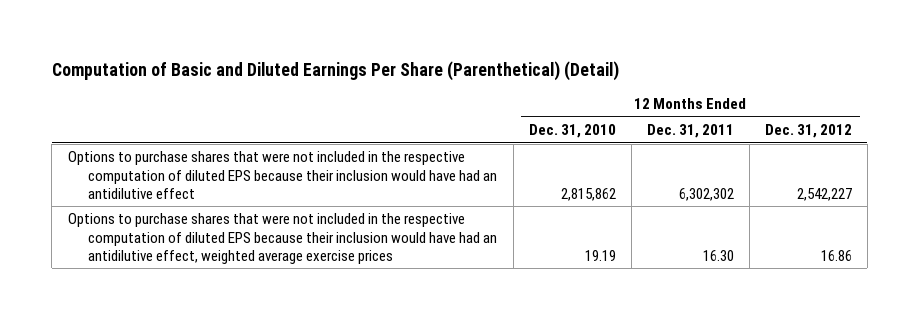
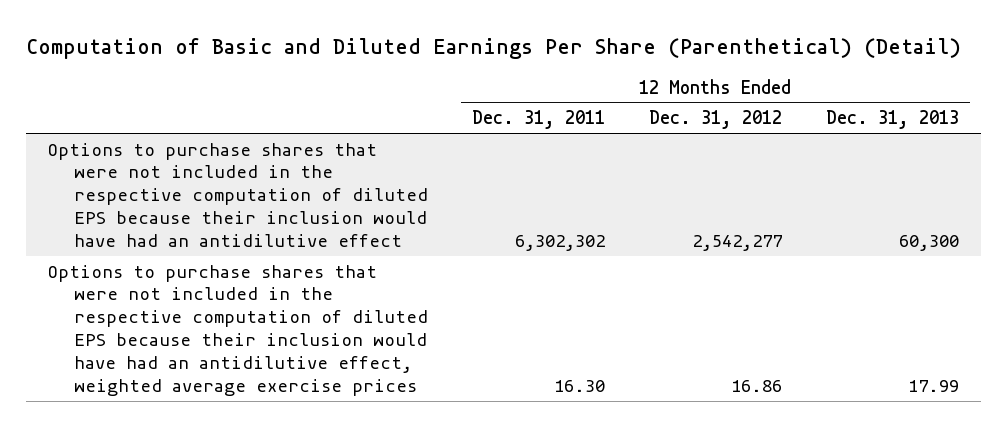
[528,123,616,138] Dec. 31, 2010 -> none
none -> [825,110,959,130] Dec. 31, 2013
[796,187,852,201] 2,542,227 -> [691,235,782,252] 2,542,277

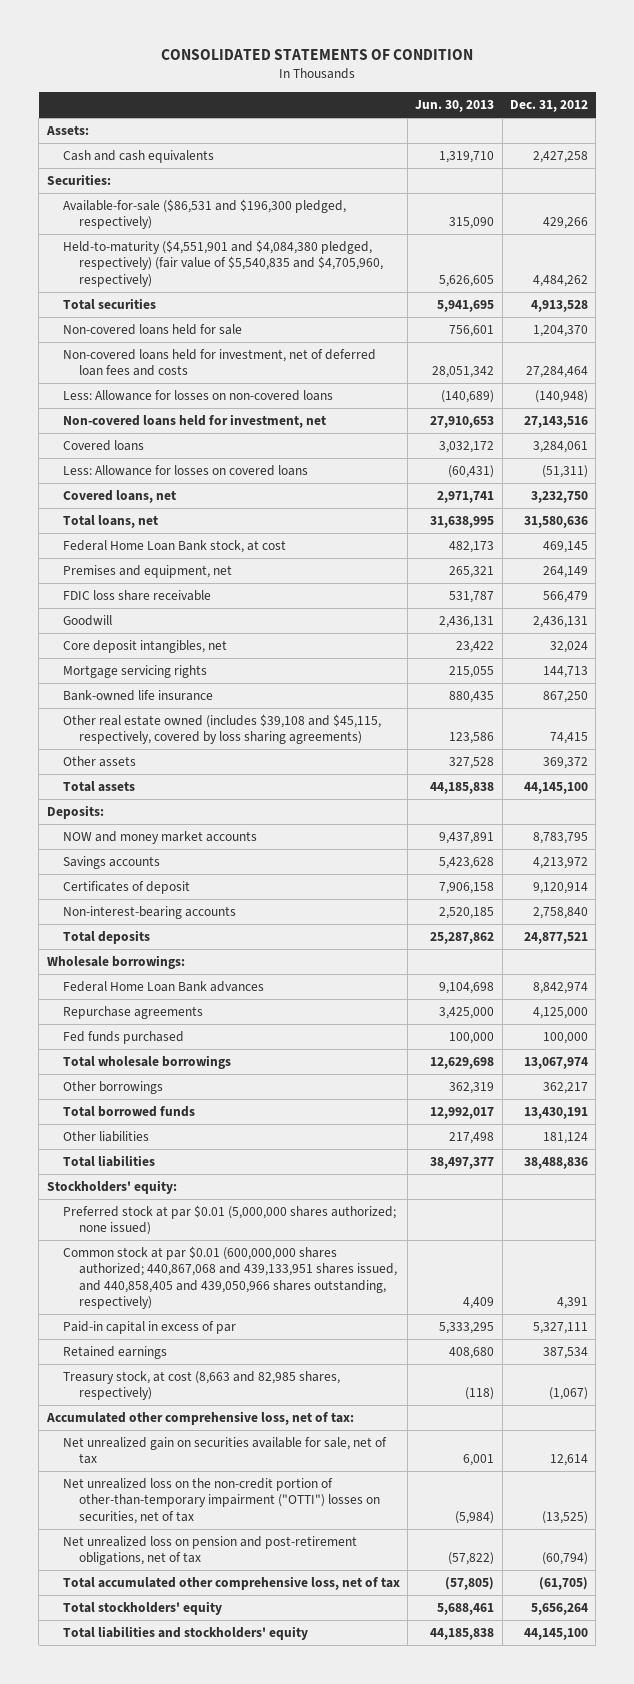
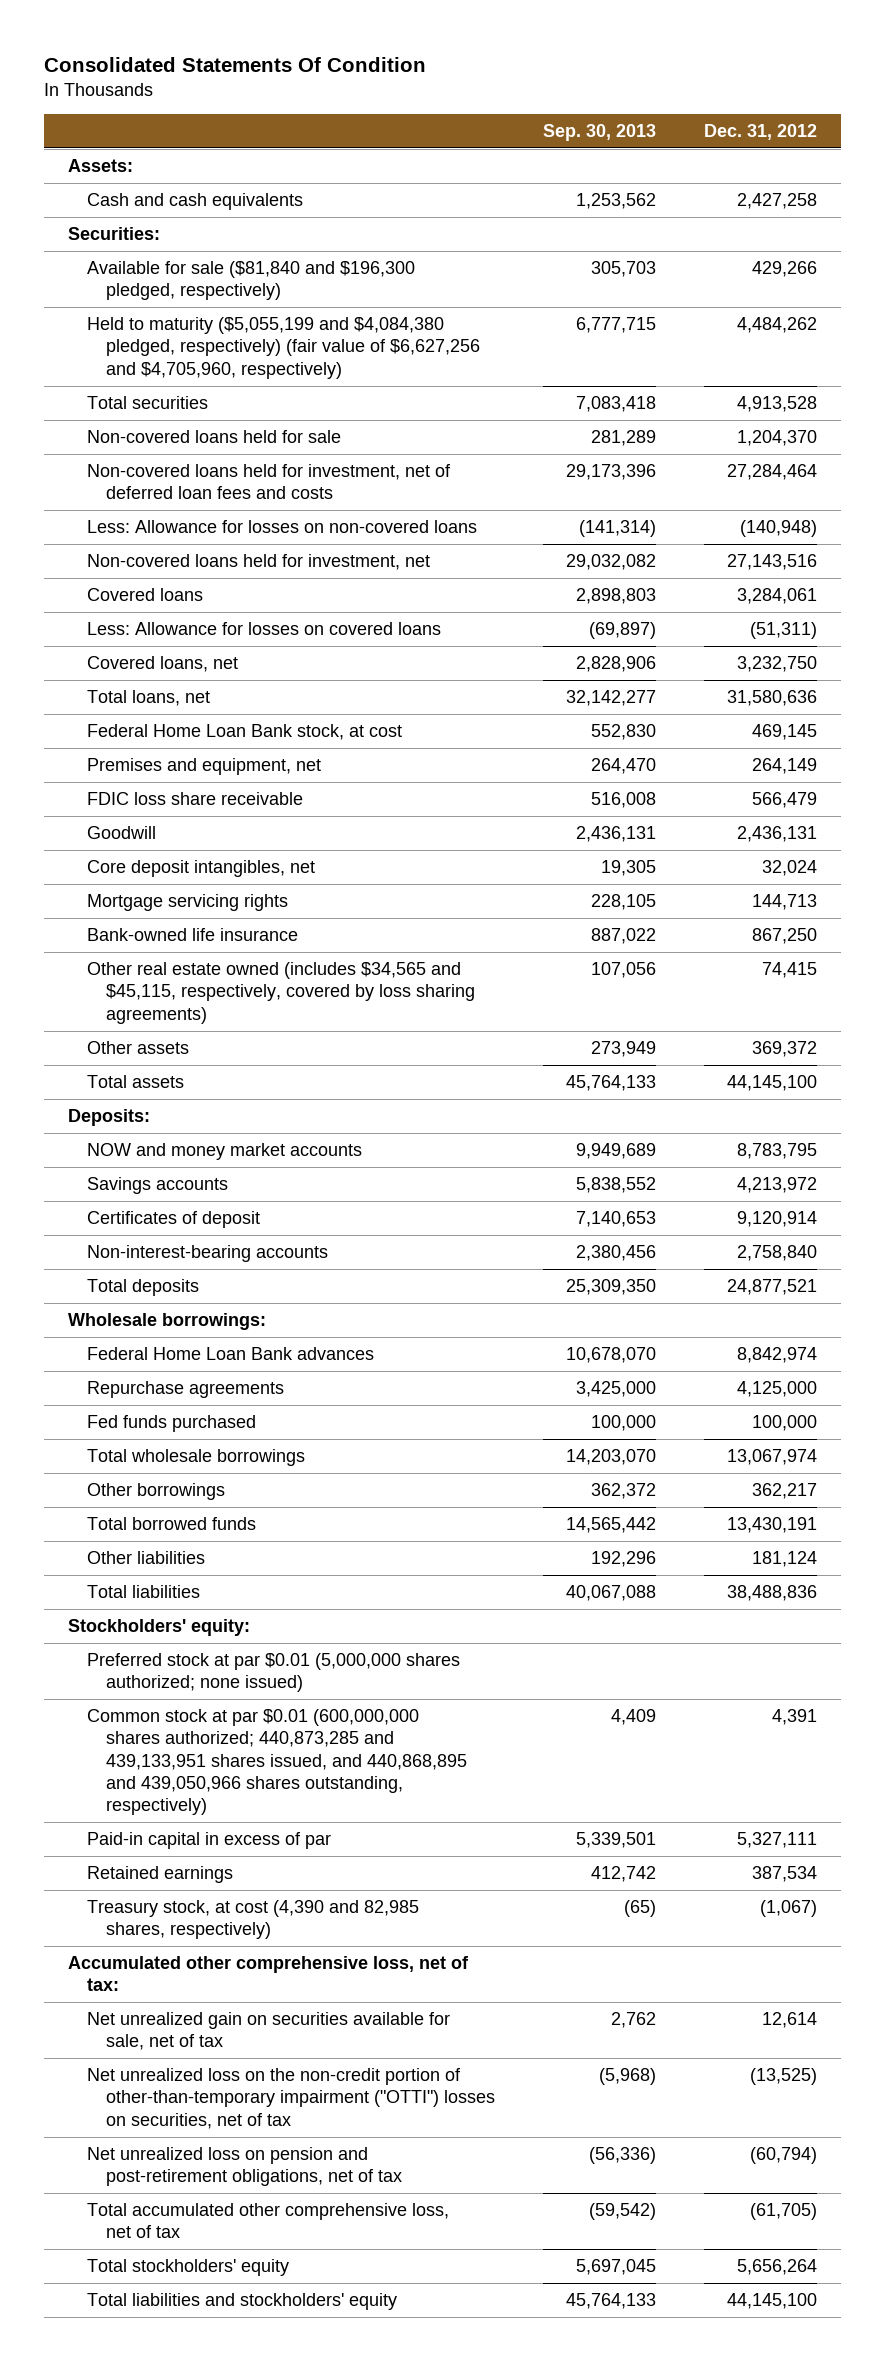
[161,49,474,61] CONSOLIDATED STATEMENTS OF CONDITION -> [44,56,427,72] Consolidated Statements Of Condition
[415,100,495,113] Jun. 30, 2013 -> none
none -> [543,123,657,141] Sep. 30, 2013
[62,199,346,230] Available-for-sale ($86,531 and $196,300 pledged, respectively) -> [87,261,416,301] Available for sale ($81,840 and $196,300 pledged, respectively)
[62,240,384,287] Held-to-maturity ($4,551,901 and $4,084,380 pledged, respectively) (fair value of $5,540,835 and $4,705,960, respectively) -> [87,317,481,379] Held to maturity ($5,055,199 and $4,084,380 pledged, respectively) (fair value of $6,627,256 and $4,705,960, respectively)
[62,714,381,745] Other real estate owned (includes $39,108 and $45,115, respectively, covered by loss sharing agreements) -> [87,962,476,1024] Other real estate owned (includes $34,565 and $45,115, respectively, covered by loss sharing agreements)
[62,1246,398,1309] Common stock at par $0.01 (600,000,000 shares authorized; 440,867,068 and 439,133,951 shares issued, and 440,858,405 and 439,050,966 shares outstanding, respectively) -> [87,1709,468,1816] Common stock at par $0.01 (600,000,000 shares authorized; 440,873,285 and 439,133,951 shares issued, and 440,868,895 and 439,050,966 shares outstanding, respectively)
[62,1371,340,1401] Treasury stock, at cost (8,663 and 82,985 shares, respectively) -> [87,1900,420,1940] Treasury stock, at cost (4,390 and 82,985 shares, respectively)

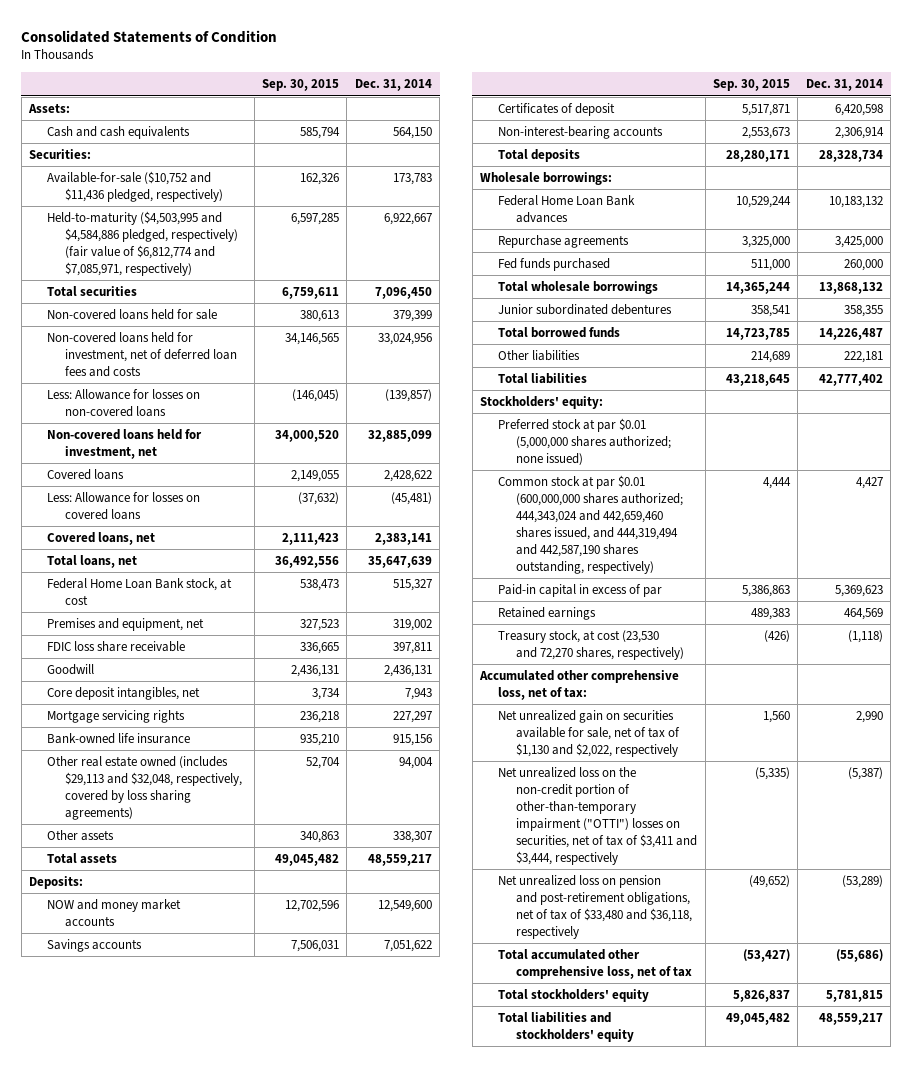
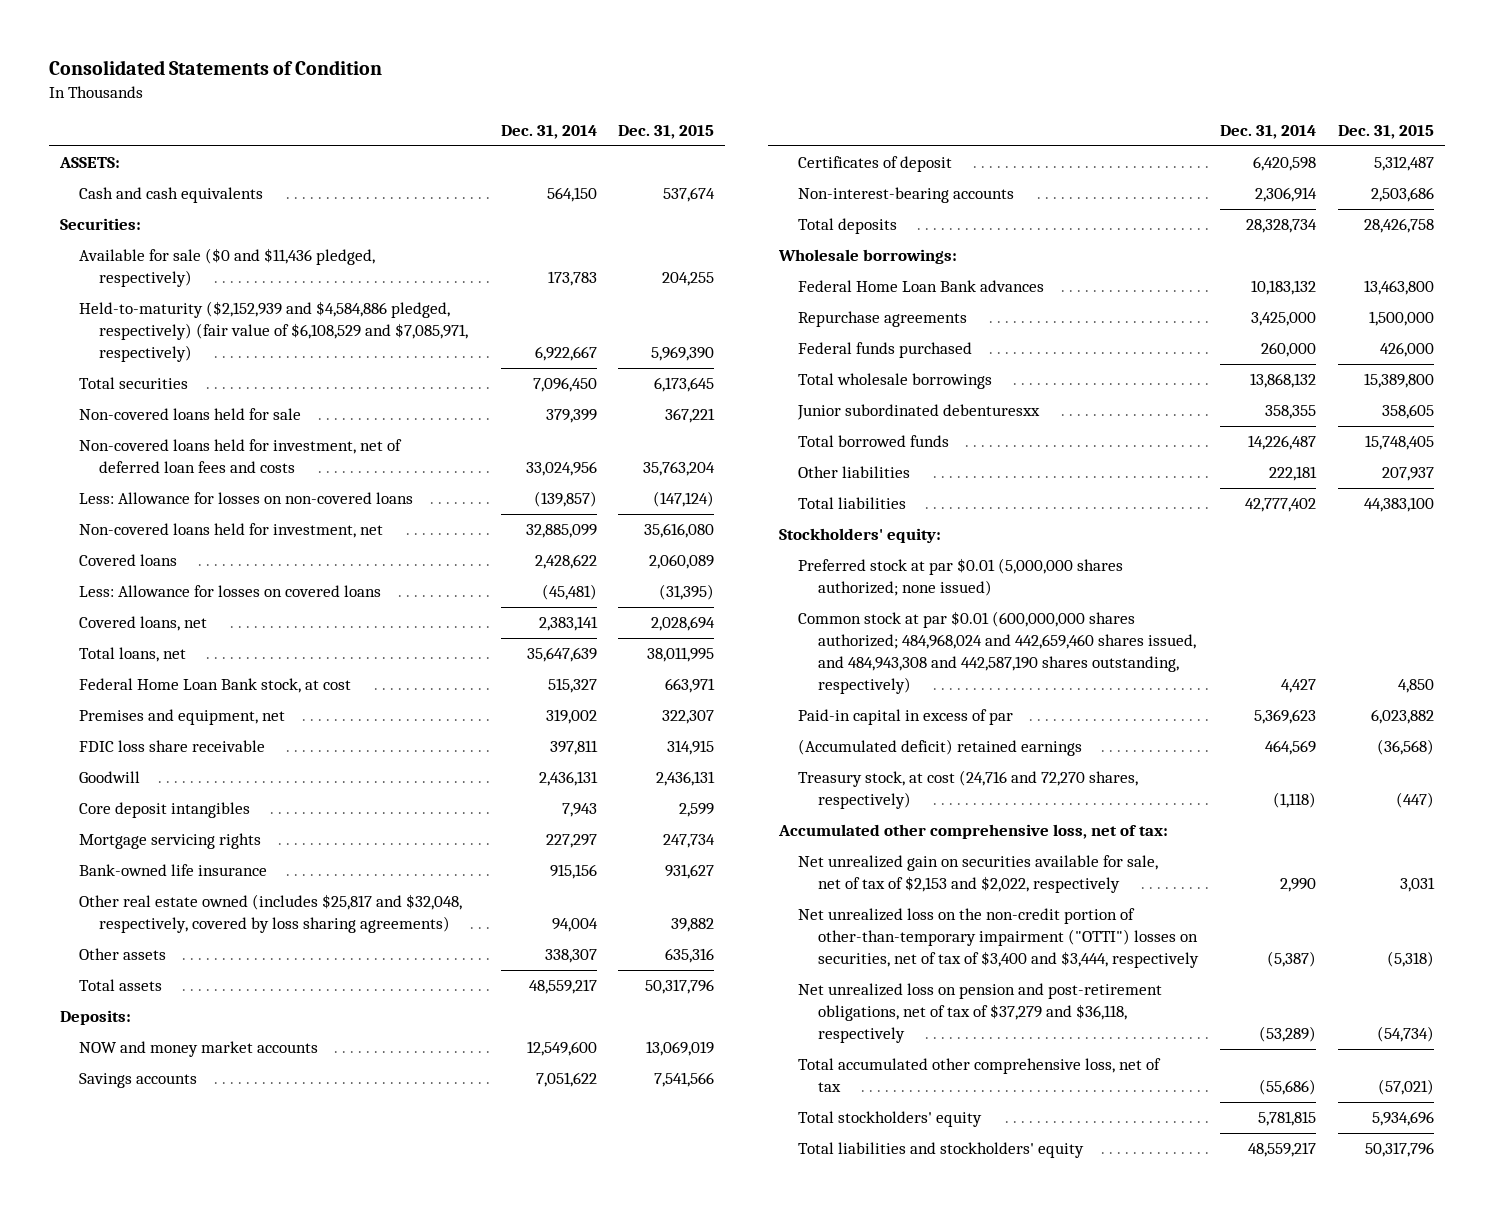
[262,79,340,92] Sep. 30, 2015 -> none
none -> [618,125,715,140] Dec. 31, 2015
[28,103,71,113] Assets: -> [58,157,120,169] ASSETS:
[47,170,224,202] Available-for-sale ($10,752 and $11,436 pledged, respectively) -> [79,248,376,288] Available for sale ($0 and $11,436 pledged, respectively)
[47,210,239,276] Held-to-maturity ($4,503,995 and $4,584,886 pledged, respectively) (fair value of $6,812,774 and $7,085,971, respectively) -> [79,301,468,363] Held-to-maturity ($2,152,939 and $4,584,886 pledged, respectively) (fair value of $6,108,529 and $7,085,971, respectively)
[47,686,201,700] Core deposit intangibles, net -> [79,802,251,819] Core deposit intangibles
[47,755,243,820] Other real estate owned (includes $29,113 and $32,048, respectively, covered by loss sharing agreements) -> [79,894,463,934] Other real estate owned (includes $25,817 and $32,048, respectively, covered by loss sharing agreements)
[498,257,611,271] Fed funds purchased -> [798,342,973,359] Federal funds purchased
[498,303,673,315] Junior subordinated debentures -> [797,404,1041,421] Junior subordinated debenturesxx
[498,474,684,574] Common stock at par $0.01 (600,000,000 shares authorized; 444,343,024 and 442,659,460 shares issued, and 444,319,494 and 442,587,190 shares outstanding, respectively) -> [798,611,1196,694] Common stock at par $0.01 (600,000,000 shares authorized; 484,968,024 and 442,659,460 shares issued, and 484,943,308 and 442,587,190 shares outstanding, respectively)
[498,606,597,620] Retained earnings -> [798,739,1083,757] (Accumulated deficit) retained earnings
[498,629,685,660] Treasury stock, at cost (23,530 and 72,270 shares, respectively) -> [798,770,1139,810] Treasury stock, at cost (24,716 and 72,270 shares, respectively)
[498,709,681,757] Net unrealized gain on securities available for sale, net of tax of $1,130 and $2,022, respectively -> [798,855,1159,894] Net unrealized gain on securities available for sale, net of tax of $2,153 and $2,022, respectively
[498,766,698,865] Net unrealized loss on the non-credit portion of other-than-temporary impairment ("OTTI") losses on securities, net of tax of $3,411 and $3,444, respectively -> [798,908,1199,969] Net unrealized loss on the non-credit portion of other-than-temporary impairment ("OTTI") losses on securities, net of tax of $3,400 and $3,444, respectively
[498,874,693,939] Net unrealized loss on pension and post-retirement obligations, net of tax of $33,480 and $36,118, respectively -> [798,983,1163,1044] Net unrealized loss on pension and post-retirement obligations, net of tax of $37,279 and $36,118, respectively

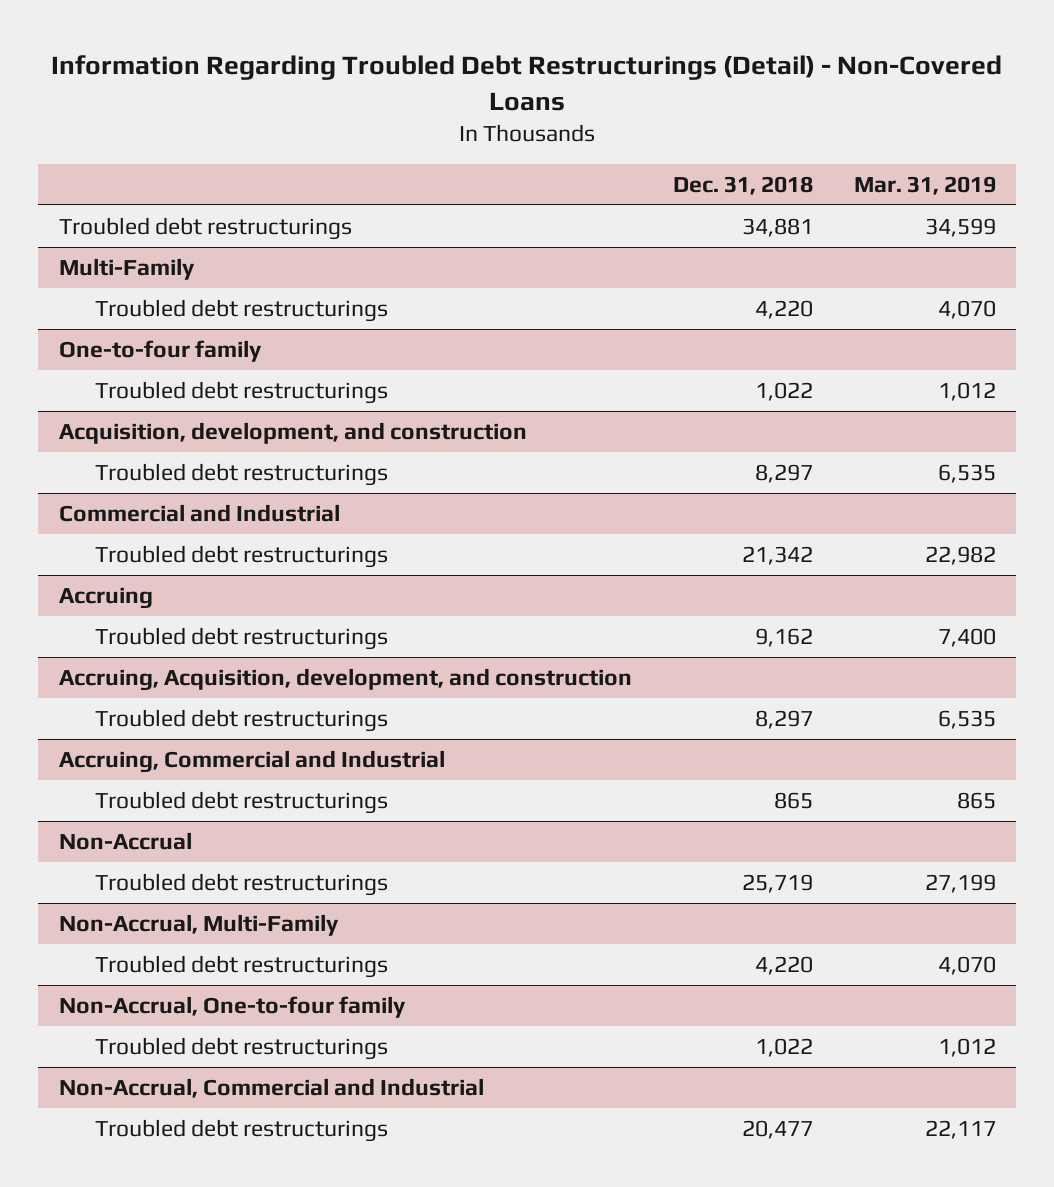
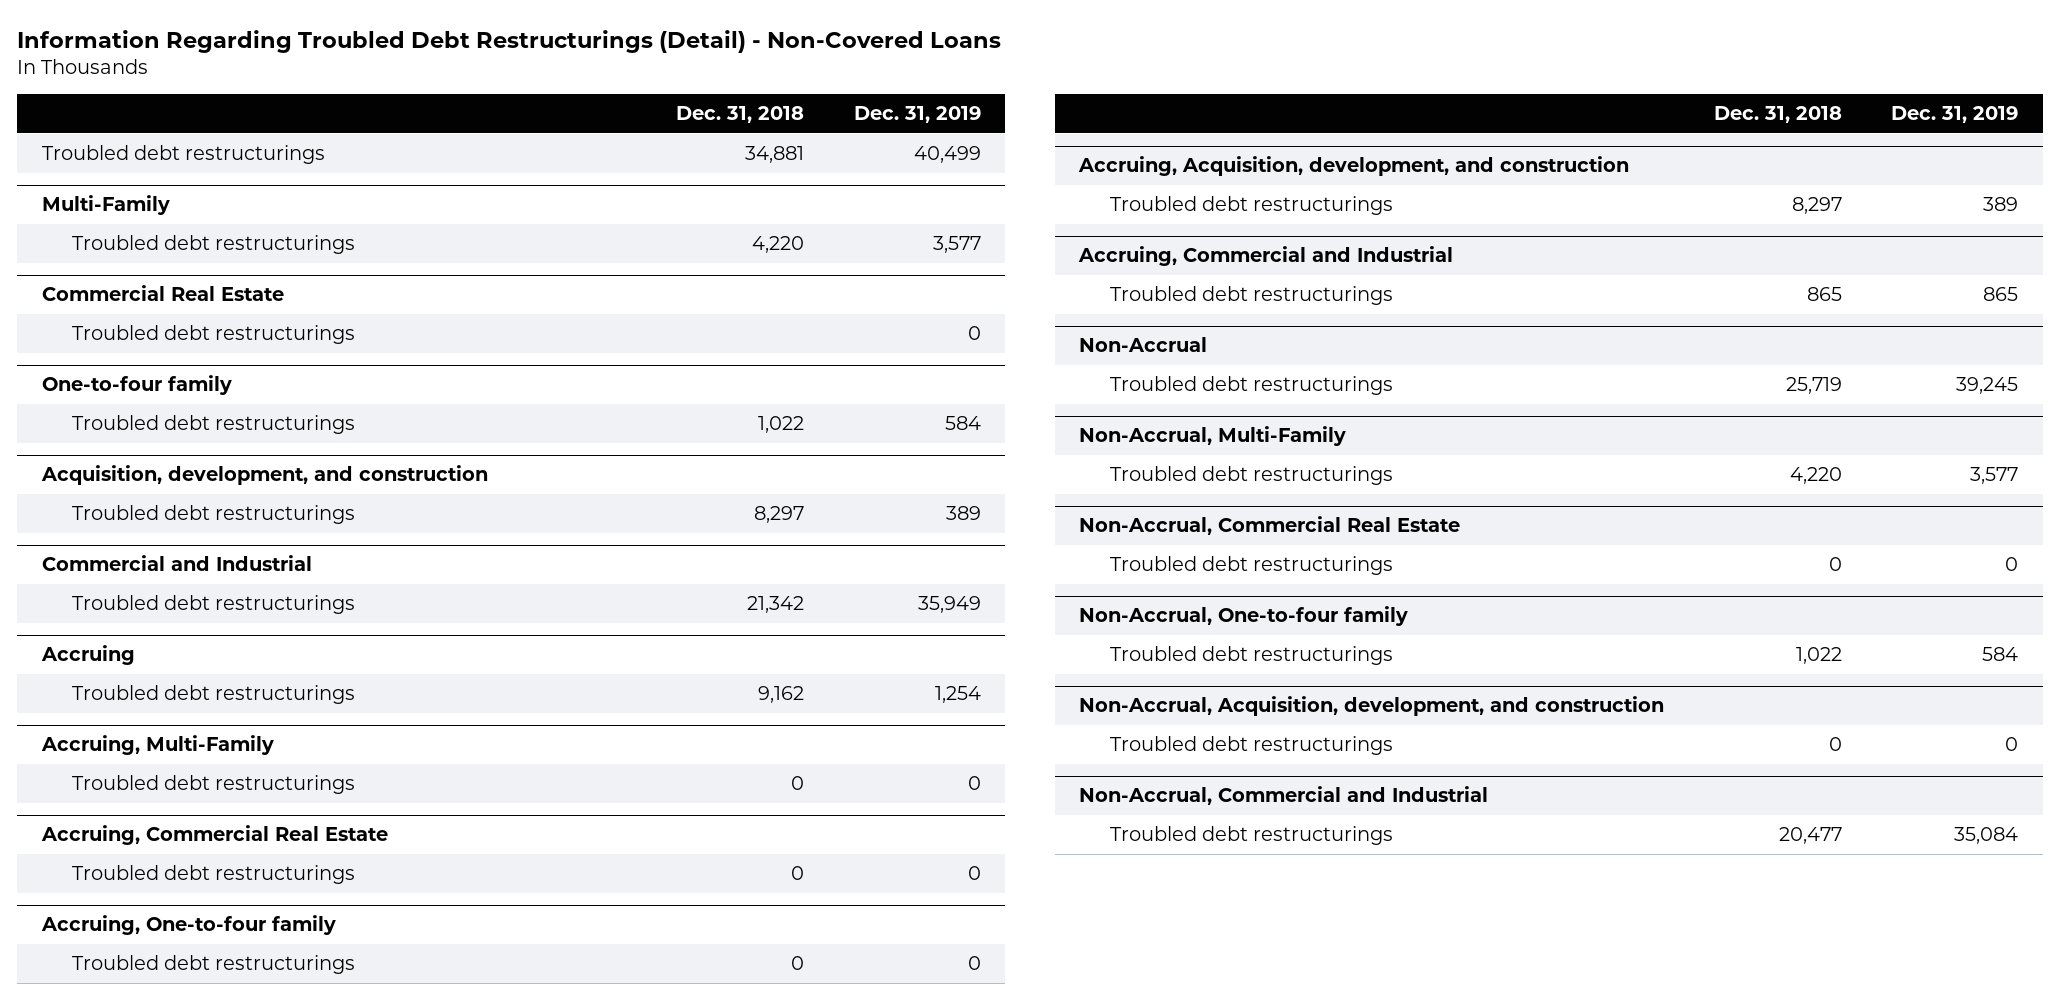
[853,175,996,195] Mar. 31, 2019 -> none
none -> [853,106,981,124] Dec. 31, 2019
none -> [41,285,284,302] Commercial Real Estate
none -> [72,325,356,345] Troubled debt restructurings
none -> [40,735,274,756] Accruing, Multi-Family
none -> [72,775,356,795] Troubled debt restructurings
none -> [40,825,388,846] Accruing, Commercial Real Estate
none -> [72,865,356,885] Troubled debt restructurings
none -> [40,915,336,936] Accruing, One-to-four family
none -> [72,955,356,975] Troubled debt restructurings
none -> [1079,516,1461,536] Non-Accrual, Commercial Real Estate
none -> [1109,556,1393,576] Troubled debt restructurings
none -> [1079,696,1665,717] Non-Accrual, Acquisition, development, and construction
none -> [1109,736,1393,756] Troubled debt restructurings

